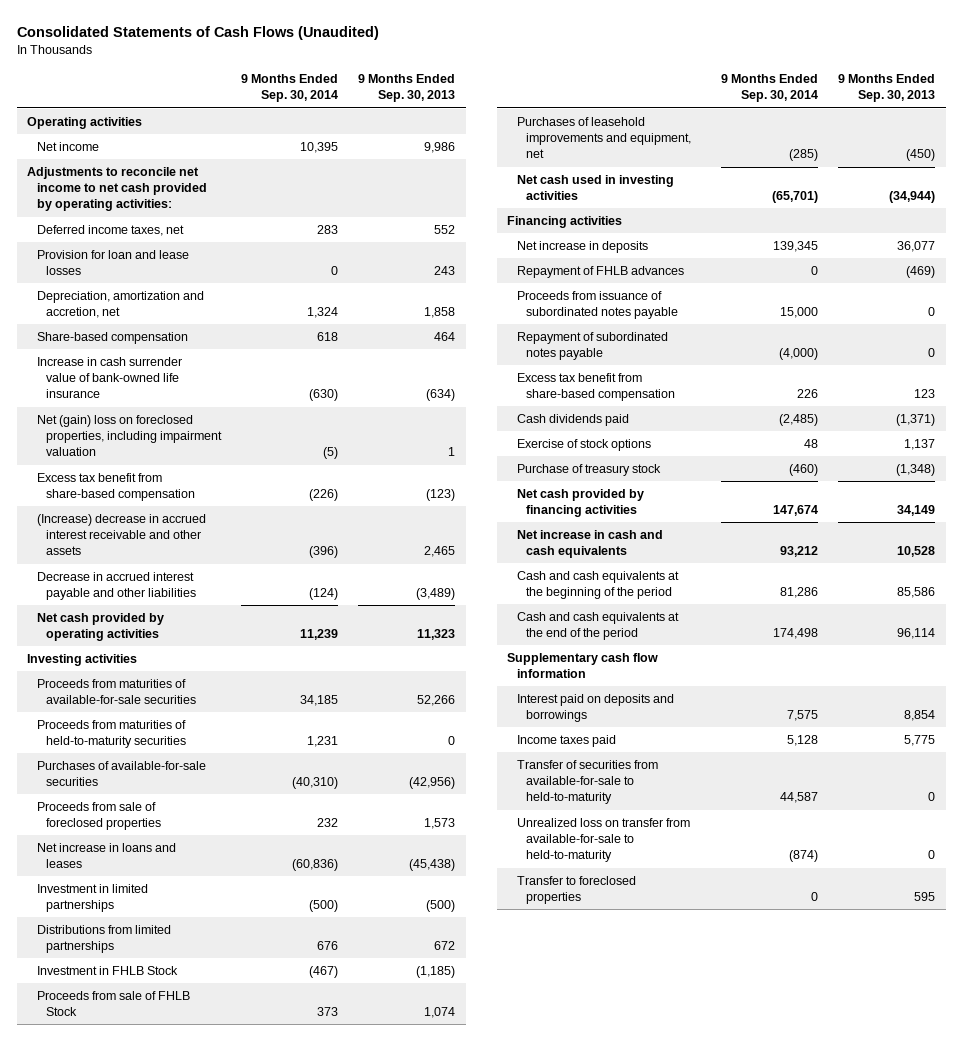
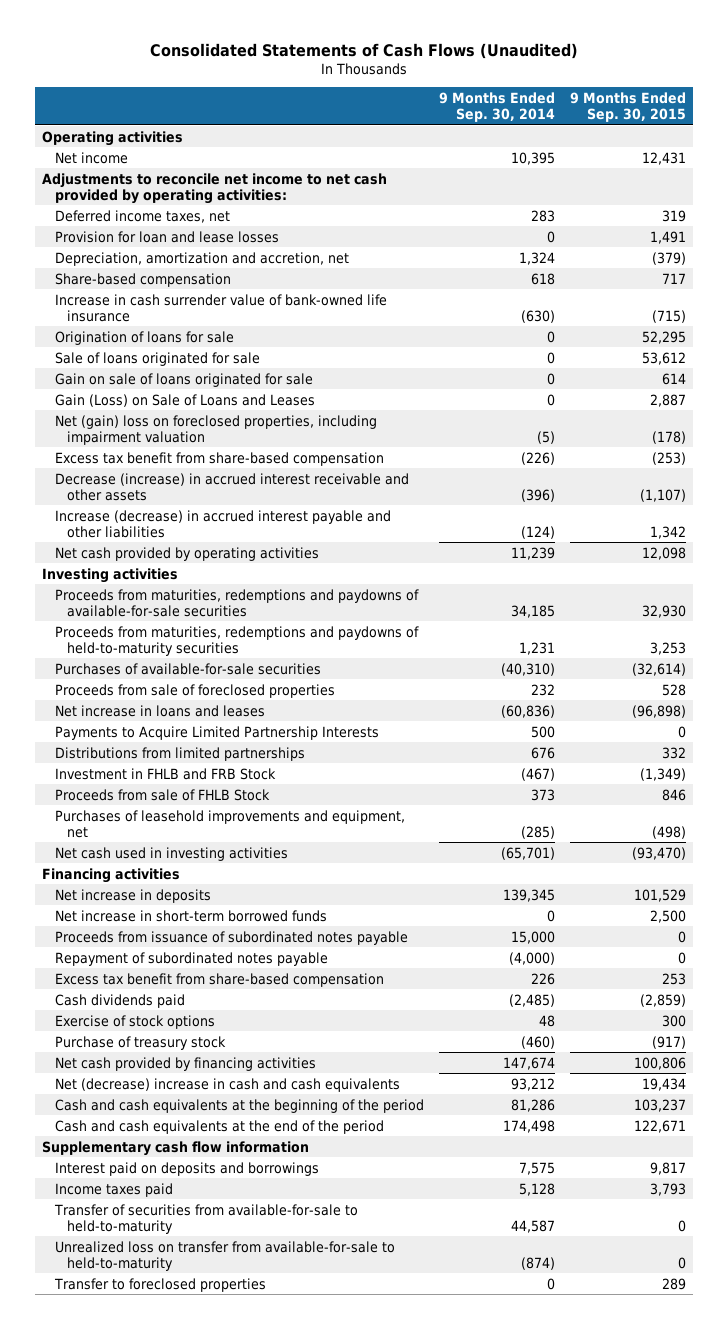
[358,74,456,103] 9 Months Ended Sep. 30, 2013 -> none
none -> [569,92,686,123] 9 Months Ended Sep. 30, 2015
none -> [54,330,234,345] Origination of loans for sale
none -> [54,351,260,366] Sale of loans originated for sale
none -> [54,372,313,387] Gain on sale of loans originated for sale
none -> [54,393,315,407] Gain (Loss) on Sale of Loans and Leases
[36,514,206,556] (Increase) decrease in accrued interest receivable and other assets -> [54,472,409,501] Decrease (increase) in accrued interest receivable and other assets
[36,572,197,601] Decrease in accrued interest payable and other liabilities -> [54,509,391,538] Increase (decrease) in accrued interest payable and other liabilities
[36,679,197,705] Proceeds from maturities of available-for-sale securities -> [54,588,419,617] Proceeds from maturities, redemptions and paydowns of available-for-sale securities
[36,720,187,749] Proceeds from maturities of held-to-maturity securities -> [54,625,419,656] Proceeds from maturities, redemptions and paydowns of held-to-maturity securities
[36,884,148,913] Investment in limited partnerships -> [54,725,379,740] Payments to Acquire Limited Partnership Interests
[309,900,339,913] (500) -> [530,725,555,738] 500
[36,966,178,976] Investment in FHLB Stock -> [54,767,276,780] Investment in FHLB and FRB Stock
[516,266,684,279] Repayment of FHLB advances -> none
none -> [54,909,327,922] Net increase in short-term borrowed funds
[516,530,663,559] Net increase in cash and cash equivalents -> [54,1077,400,1092] Net (decrease) increase in cash and cash equivalents

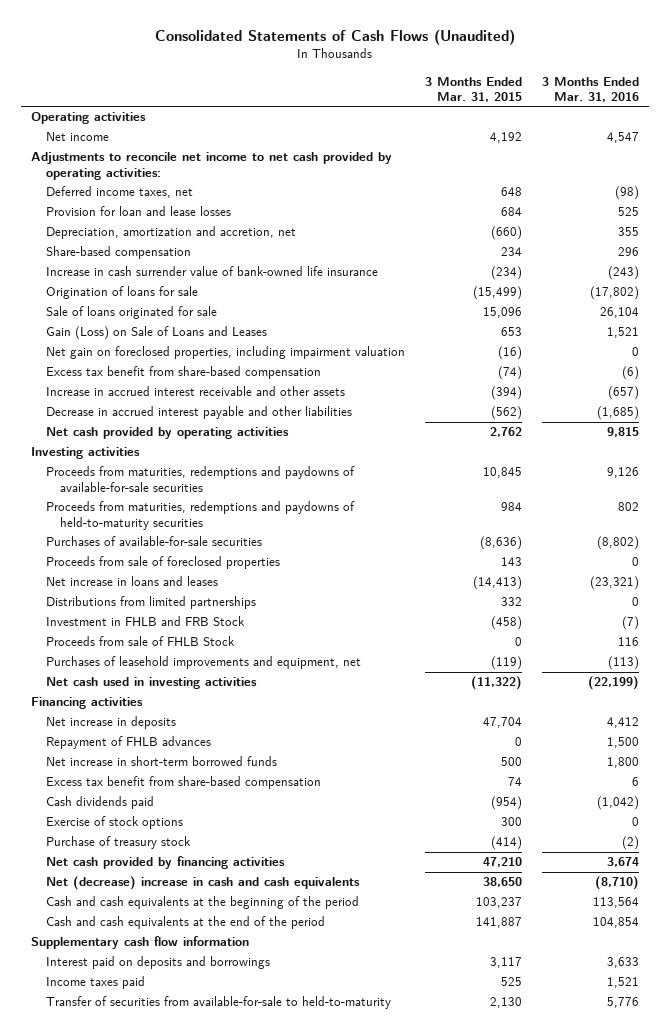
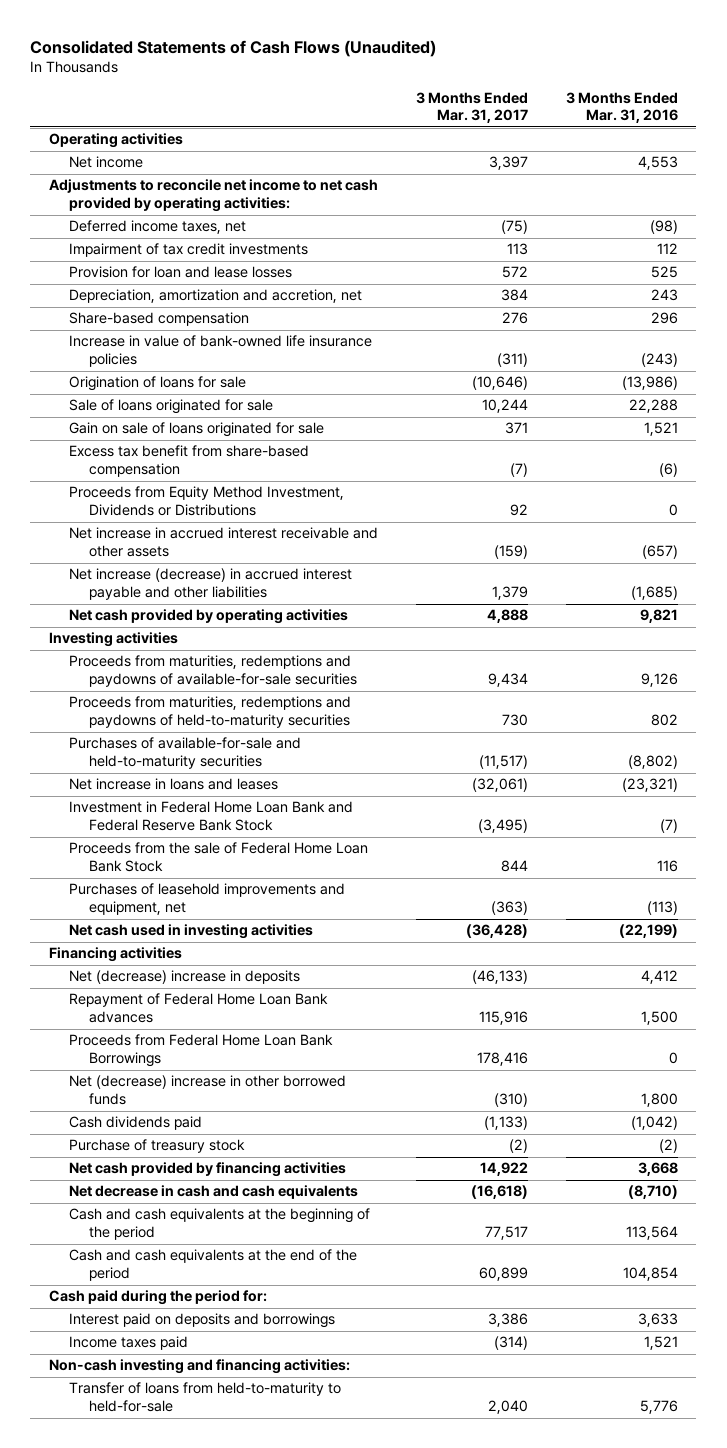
[424,76,522,103] 3 Months Ended Mar. 31, 2015 -> none
none -> [415,91,528,124] 3 Months Ended Mar. 31, 2017
[606,132,639,144] 4,547 -> [637,156,678,171] 4,553
none -> [68,243,308,258] Impairment of tax credit investments
[617,227,639,237] 355 -> [650,289,678,302] 243
[45,346,405,360] Net gain on foreclosed properties, including impairment valuation -> none
[45,266,378,277] Increase in cash surrender value of bank-owned life insurance -> [68,335,372,368] Increase in value of bank-owned life insurance policies
[589,286,639,301] (17,802) -> [621,376,678,391] (13,986)
[599,307,639,319] 26,104 -> [628,399,678,414] 22,288
[45,326,267,341] Gain (Loss) on Sale of Loans and Leases -> [68,422,324,438] Gain on sale of loans originated for sale
none -> [68,486,344,517] Proceeds from Equity Method Investment, Dividends or Distributions
[45,386,345,397] Increase in accrued interest receivable and other assets -> [68,527,378,558] Net increase in accrued interest receivable and other assets
[45,406,352,420] Decrease in accrued interest payable and other liabilities -> [68,568,352,601] Net increase (decrease) in accrued interest payable and other liabilities
[606,427,639,438] 9,815 -> [639,609,678,624] 9,821
[45,556,280,570] Proceeds from sale of foreclosed properties -> none
[45,536,262,547] Purchases of available-for-sale securities -> [68,737,301,770] Purchases of available-for-sale and held-to-maturity securities
[45,596,256,610] Distributions from limited partnerships -> none
[45,616,245,627] Investment in FHLB and FRB Stock -> [68,801,353,832] Investment in Federal Home Loan Bank and Federal Reserve Bank Stock
[45,636,235,647] Proceeds from sale of FHLB Stock -> [68,842,368,873] Proceeds from the sale of Federal Home Loan Bank Stock
[45,776,321,790] Excess tax benefit from share-based compensation -> none
[45,716,176,730] Net increase in deposits -> [68,970,300,985] Net (decrease) increase in deposits
[45,736,211,750] Repayment of FHLB advances -> [68,993,328,1024] Repayment of Federal Home Loan Bank advances
none -> [68,1034,333,1068] Proceeds from Federal Home Loan Bank Borrowings
[45,756,277,767] Net increase in short-term borrowed funds -> [68,1075,346,1106] Net (decrease) increase in other borrowed funds
[45,816,183,830] Exercise of stock options -> none
[606,857,639,868] 3,674 -> [637,1162,678,1177] 3,668
[45,876,360,891] Net (decrease) increase in cash and cash equivalents -> [68,1185,358,1200] Net decrease in cash and cash equivalents
[30,936,249,950] Supplementary cash flow information -> none
none -> [49,1290,268,1306] Cash paid during the period for:
none -> [49,1359,351,1375] Non-cash investing and financing activities:
[45,996,391,1010] Transfer of securities from available-for-sale to held-to-maturity -> [68,1382,341,1413] Transfer of loans from held-to-maturity to held-for-sale

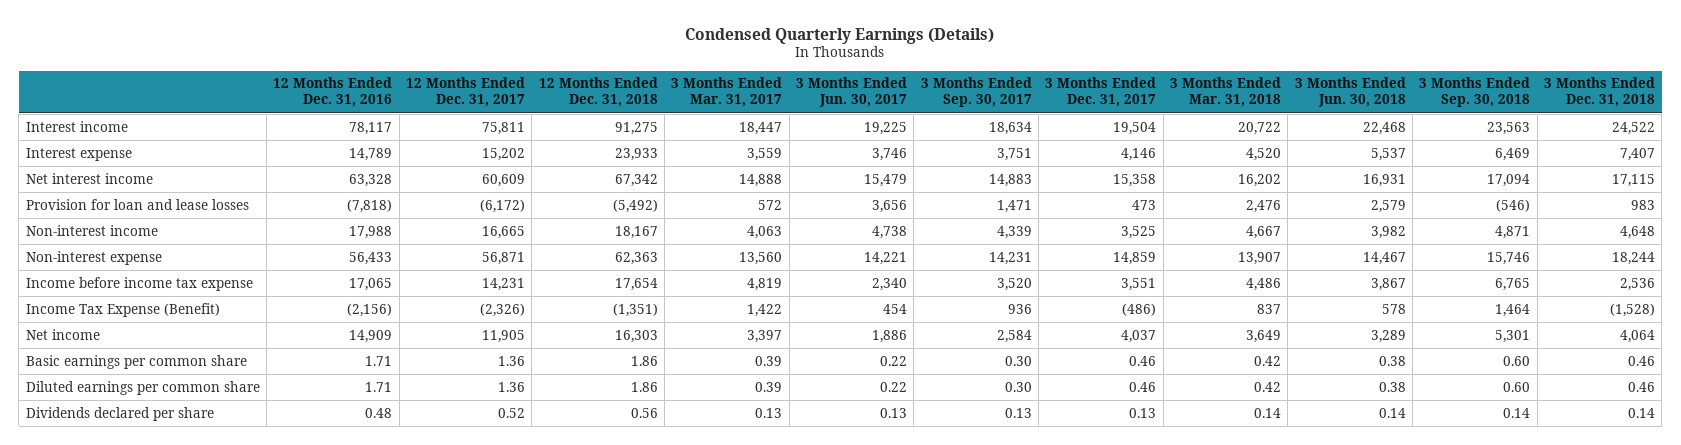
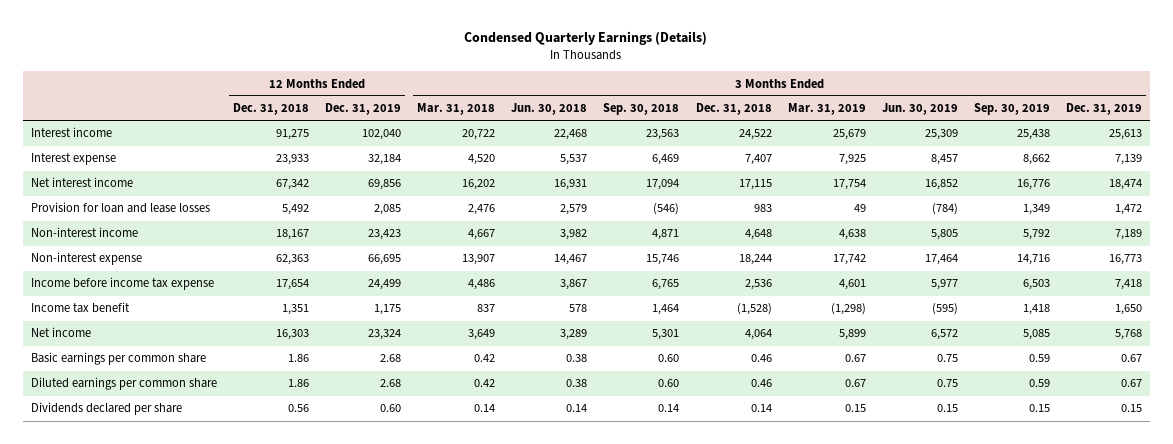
[273,77,393,108] 12 Months Ended Dec. 31, 2016 -> none
[406,77,526,108] 12 Months Ended Dec. 31, 2017 -> none
[671,77,783,108] 3 Months Ended Mar. 31, 2017 -> none
[796,77,908,108] 3 Months Ended Jun. 30, 2017 -> none
[920,77,1032,108] 3 Months Ended Sep. 30, 2017 -> none
[1045,77,1157,108] 3 Months Ended Dec. 31, 2017 -> none
none -> [325,103,402,116] Dec. 31, 2019
none -> [787,103,866,116] Mar. 31, 2019
none -> [881,103,958,116] Jun. 30, 2019
none -> [973,103,1050,116] Sep. 30, 2019
none -> [1065,103,1142,116] Dec. 31, 2019
[612,198,658,213] (5,492) -> [282,204,310,216] 5,492
[25,302,220,317] Income Tax Expense (Benefit) -> [31,302,131,314] Income tax benefit
[612,302,658,317] (1,351) -> [282,304,310,316] 1,351

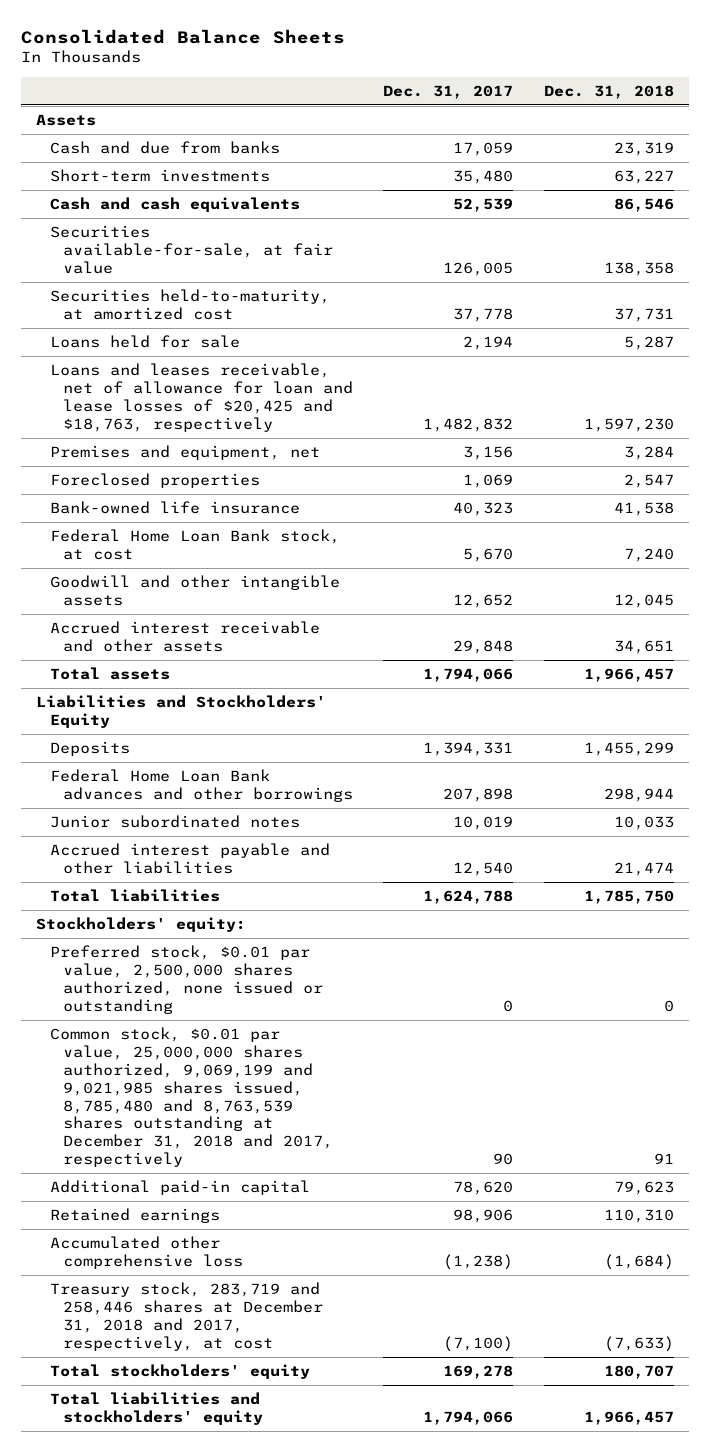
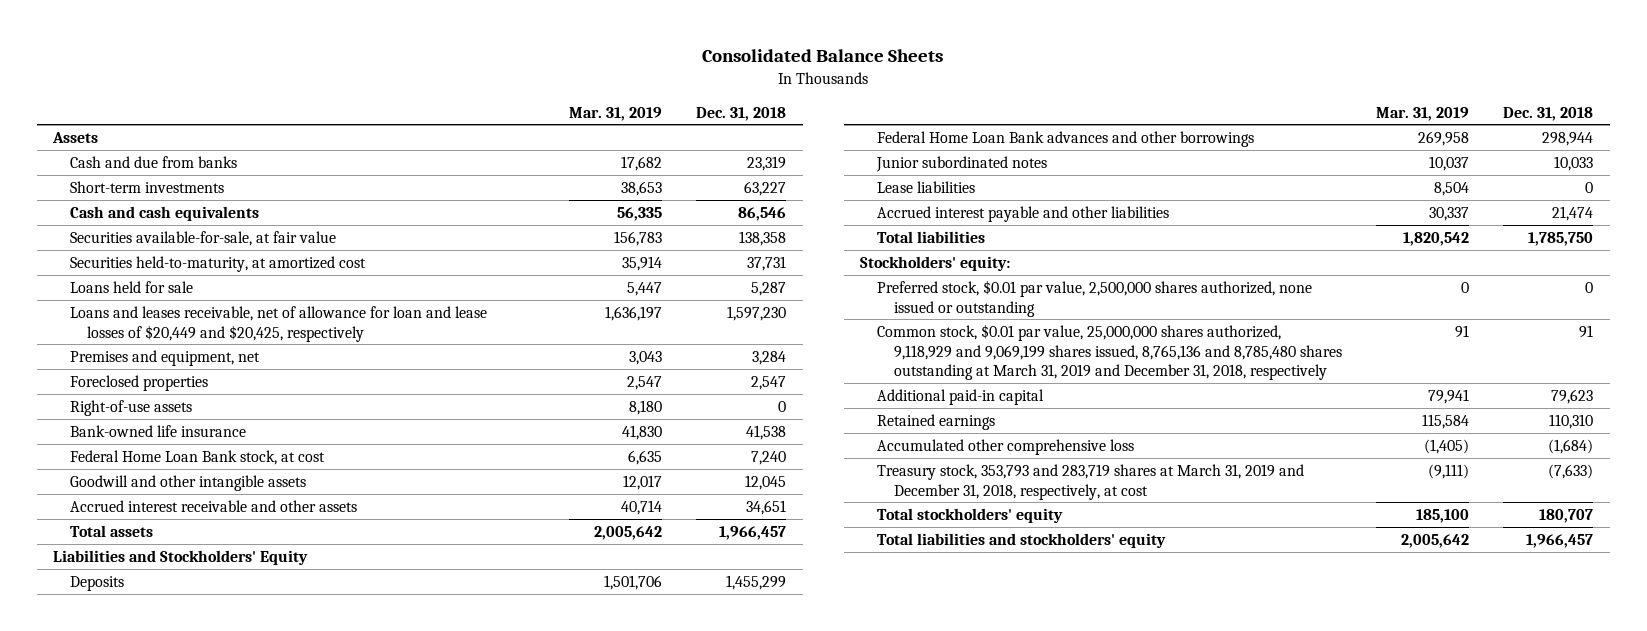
[383,84,514,99] Dec. 31, 2017 -> none
none -> [569,106,663,121] Mar. 31, 2019
[49,363,353,432] Loans and leases receivable, net of allowance for loan and lease losses of $20,425 and $18,763, respectively -> [70,305,488,342] Loans and leases receivable, net of allowance for loan and lease losses of $20,449 and $20,425, respectively
none -> [70,399,193,416] Right-of-use assets
none -> [877,180,976,193] Lease liabilities
[49,1027,333,1168] Common stock, $0.01 par value, 25,000,000 shares authorized, 9,069,199 and 9,021,985 shares issued, 8,785,480 and 8,763,539 shares outstanding at December 31, 2018 and 2017, respectively -> [877,323,1343,381] Common stock, $0.01 par value, 25,000,000 shares authorized, 9,118,929 and 9,069,199 shares issued, 8,765,136 and 8,785,480 shares outstanding at March 31, 2019 and December 31, 2018, respectively
[49,1282,323,1351] Treasury stock, 283,719 and 258,446 shares at December 31, 2018 and 2017, respectively, at cost -> [877,463,1305,500] Treasury stock, 353,793 and 283,719 shares at March 31, 2019 and December 31, 2018, respectively, at cost

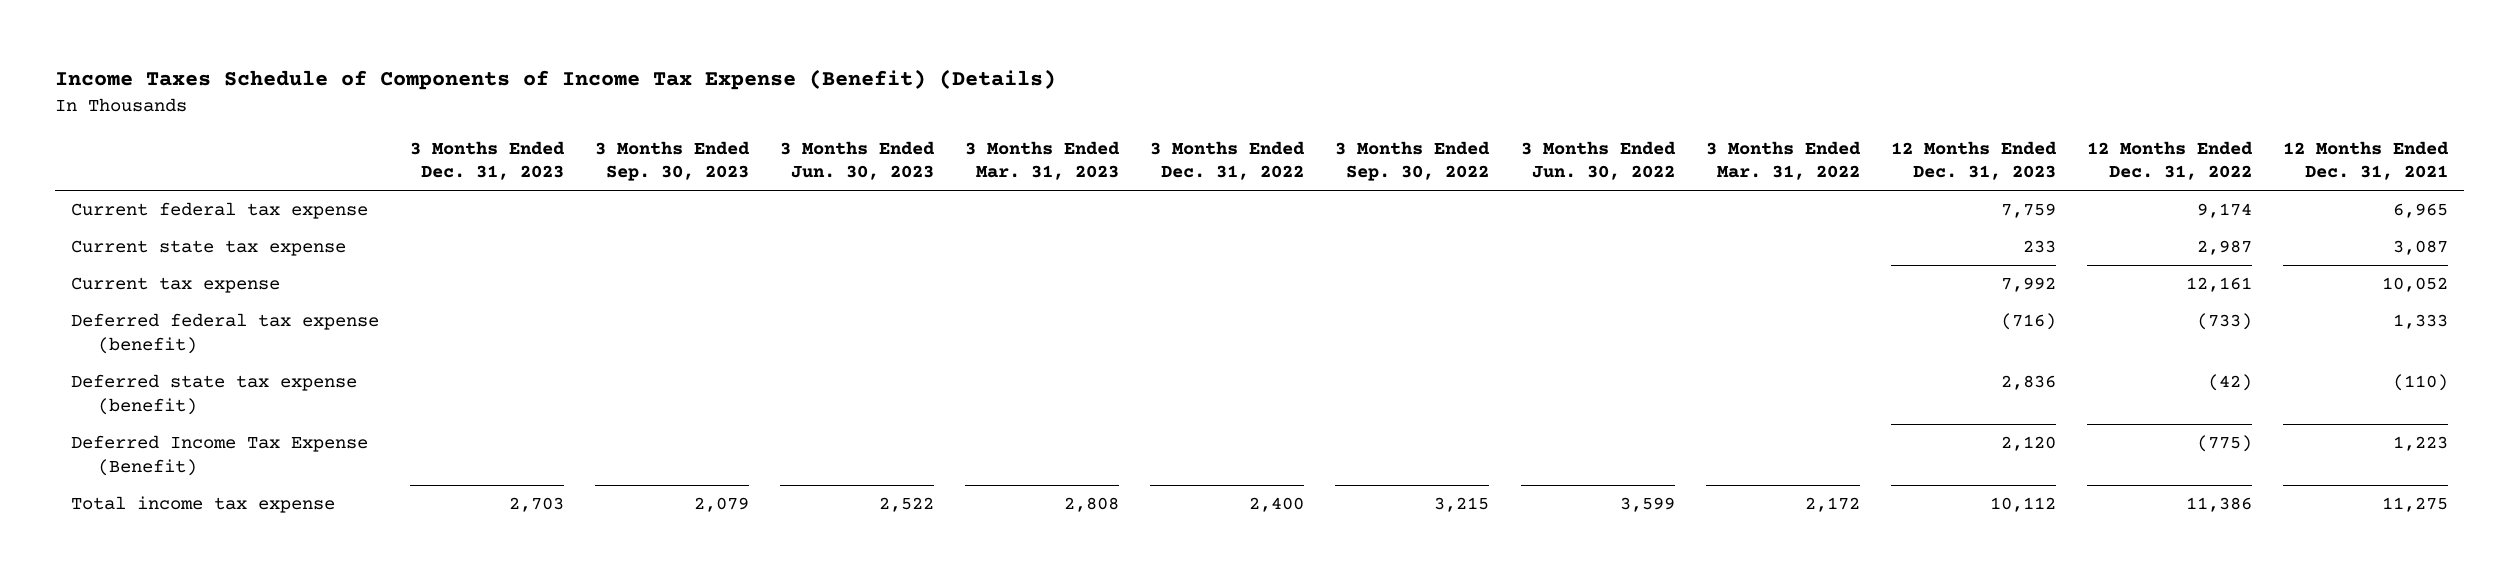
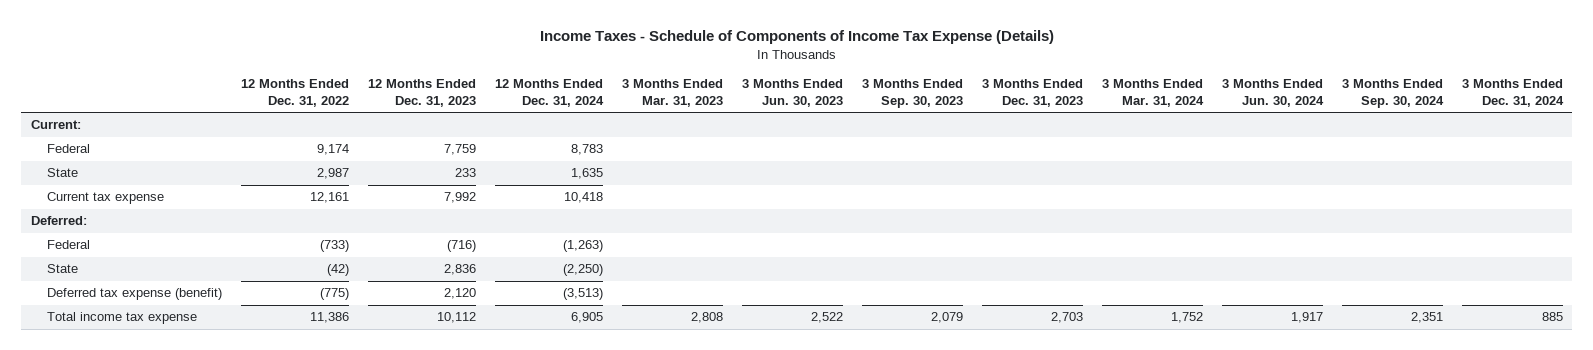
[55,68,1057,90] Income Taxes Schedule of Components of Income Tax Expense (Benefit) (Details) -> [539,30,1054,45] Income Taxes - Schedule of Components of Income Tax Expense (Details)
[1150,140,1306,181] 3 Months Ended Dec. 31, 2022 -> none
[1335,140,1491,182] 3 Months Ended Sep. 30, 2022 -> none
[1520,140,1676,181] 3 Months Ended Jun. 30, 2022 -> none
[1705,140,1861,181] 3 Months Ended Mar. 31, 2022 -> none
[2283,140,2450,181] 12 Months Ended Dec. 31, 2021 -> none
none -> [495,79,605,107] 12 Months Ended Dec. 31, 2024
none -> [1101,79,1204,107] 3 Months Ended Mar. 31, 2024
none -> [1221,79,1324,107] 3 Months Ended Jun. 30, 2024
none -> [1341,79,1444,108] 3 Months Ended Sep. 30, 2024
none -> [1461,79,1564,107] 3 Months Ended Dec. 31, 2024
none -> [30,120,81,130] Current:
[70,202,368,220] Current federal tax expense -> [47,144,91,154] Federal
[70,240,346,257] Current state tax expense -> [47,168,79,178] State
none -> [30,216,87,226] Deferred:
[70,313,379,354] Deferred federal tax expense (benefit) -> [47,240,91,250] Federal
[70,374,357,415] Deferred state tax expense (benefit) -> [47,264,79,274] State
[70,435,368,476] Deferred Income Tax Expense (Benefit) -> [47,288,223,301] Deferred tax expense (benefit)

